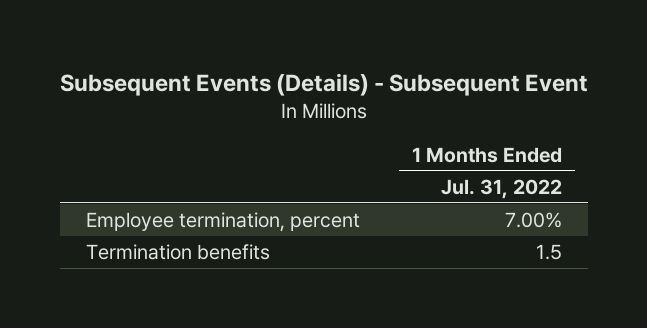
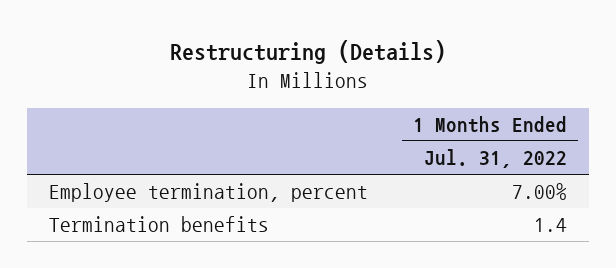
[59,72,588,96] Subsequent Events (Details) - Subsequent Event -> [170,39,447,64] Restructuring (Details)
[535,244,562,261] 1.5 -> [534,218,568,233] 1.4

